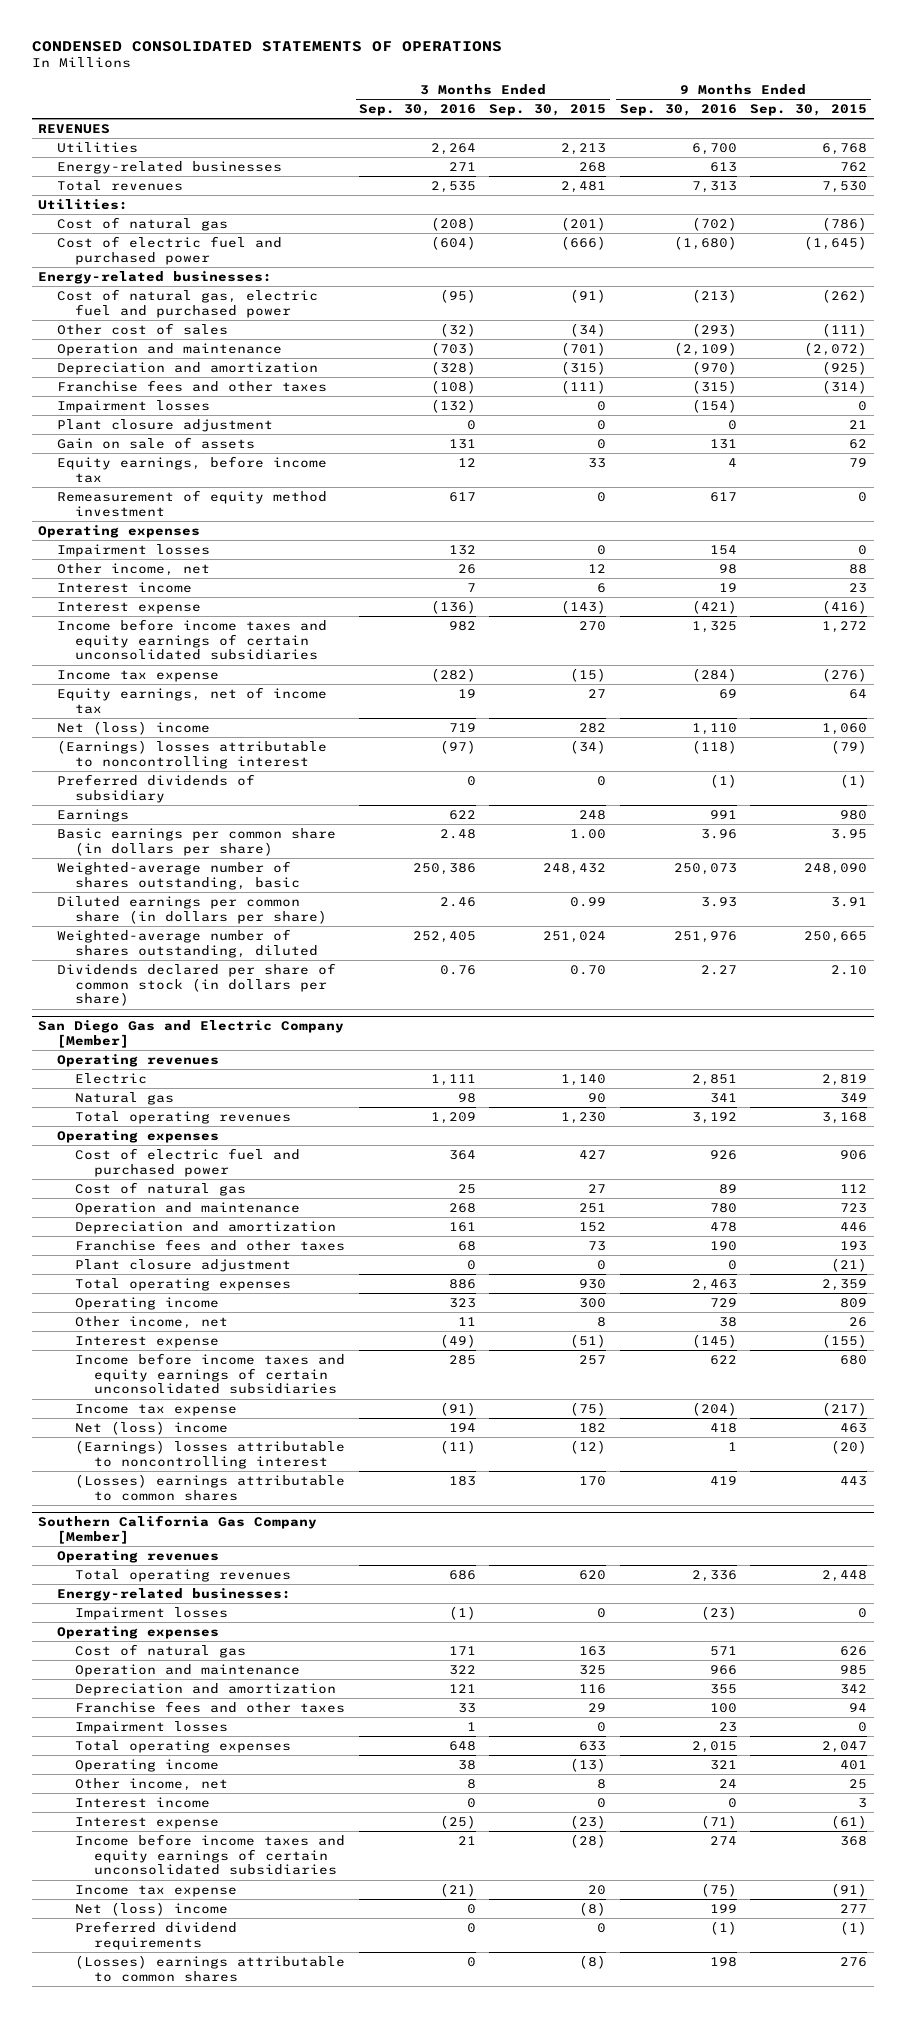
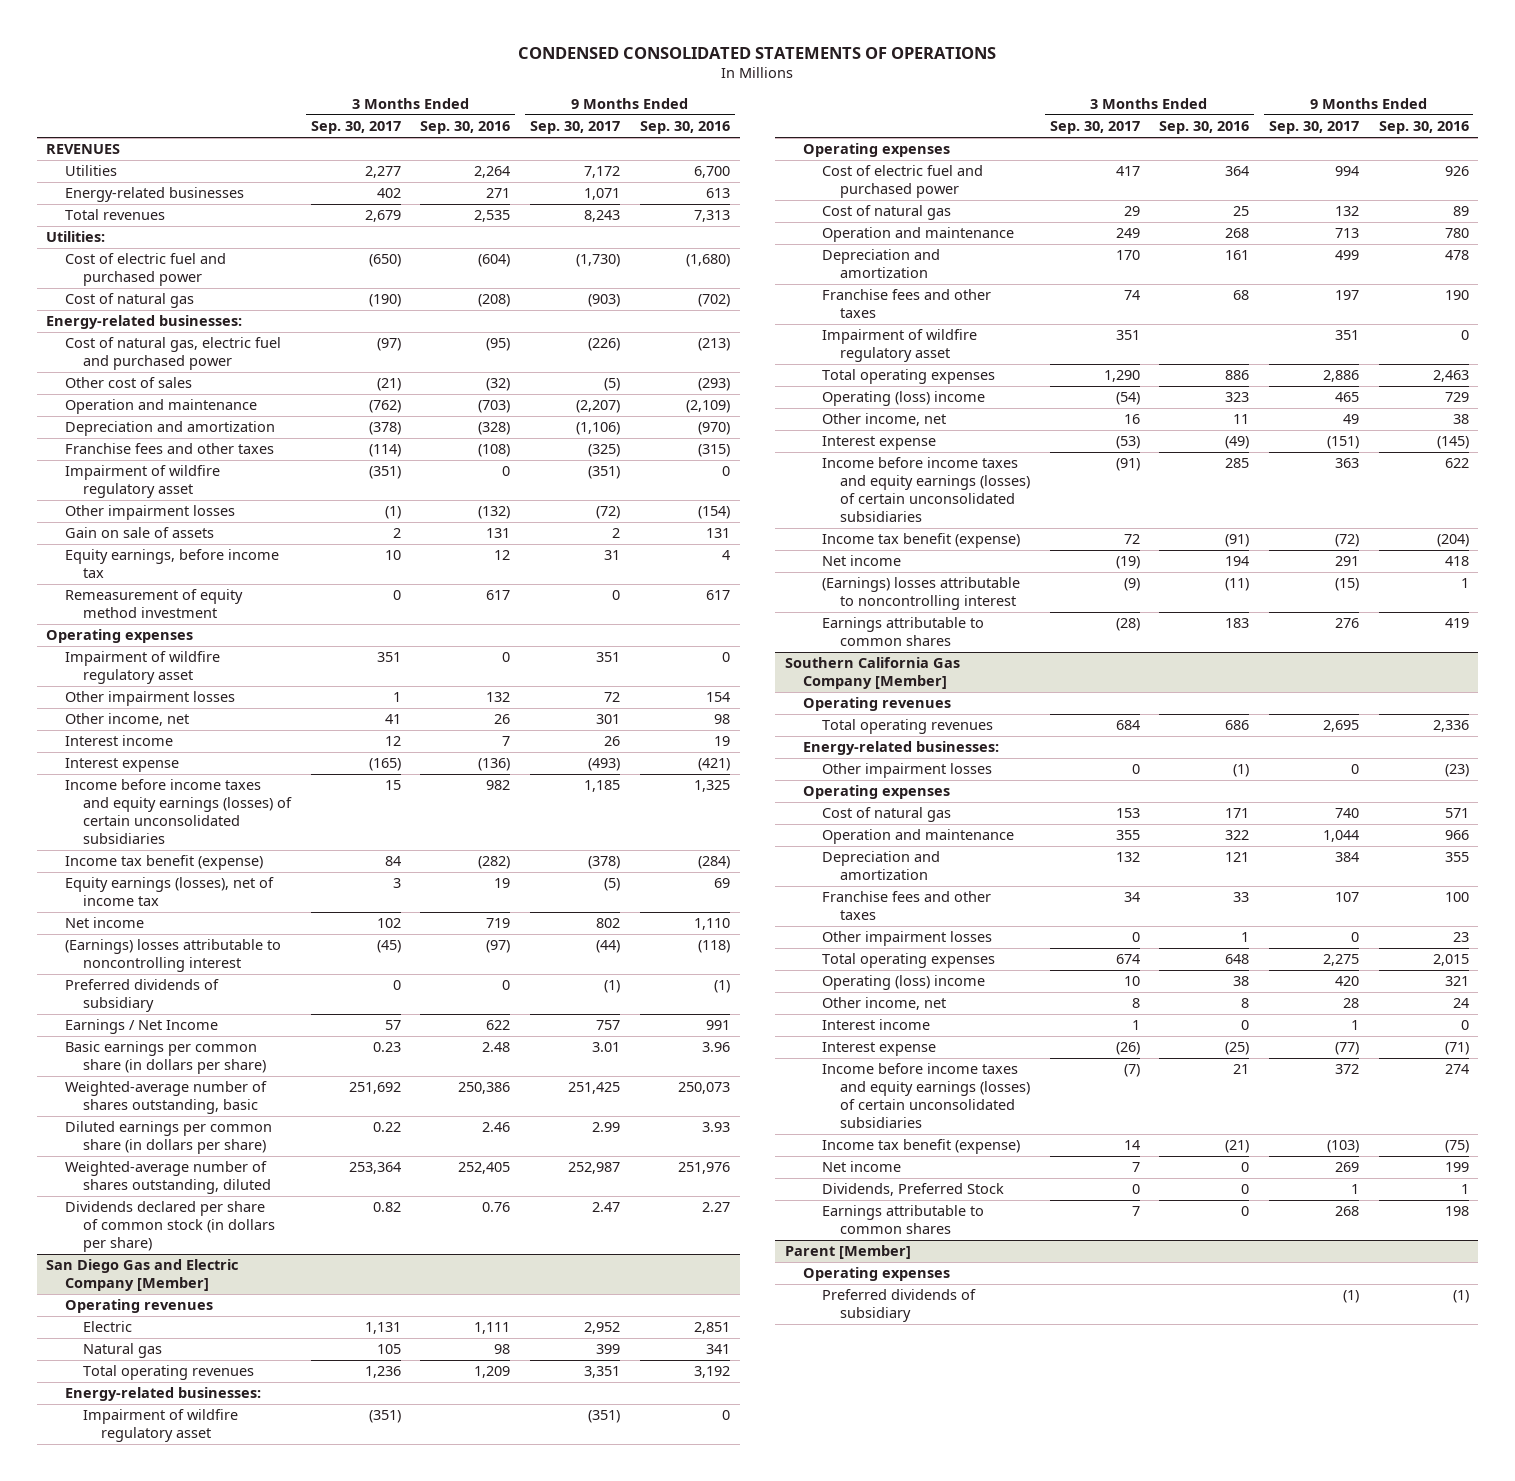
[489,104,607,117] Sep. 30, 2015 -> none
[750,104,868,117] Sep. 30, 2015 -> none
none -> [310,121,401,135] Sep. 30, 2017
none -> [530,121,621,135] Sep. 30, 2017
[56,216,228,231] Cost of natural gas -> [64,293,194,309] Cost of natural gas
[56,418,273,432] Plant closure adjustment -> none
none -> [64,465,220,499] Impairment of wildfire regulatory asset
[56,399,210,413] Impairment losses -> [64,505,235,521] Other impairment losses
none -> [64,651,220,685] Impairment of wildfire regulatory asset
[56,543,210,557] Impairment losses -> [64,691,235,707] Other impairment losses
[56,618,327,661] Income before income taxes and equity earnings of certain unconsolidated subsidiaries -> [64,779,292,844] Income before income taxes and equity earnings (losses) of certain unconsolidated subsidiaries
[56,669,219,682] Income tax expense -> [64,855,263,871] Income tax benefit (expense)
[56,686,327,714] Equity earnings, net of income tax -> [64,877,274,907] Equity earnings (losses), net of income tax
[56,720,210,735] Net (loss) income -> [64,917,144,929] Net income
[56,808,129,822] Earnings -> [64,1019,218,1035] Earnings / Net Income
none -> [64,1387,261,1402] Energy-related businesses:
none -> [82,1409,238,1443] Impairment of wildfire regulatory asset
[75,1258,292,1272] Plant closure adjustment -> none
none -> [821,329,977,363] Impairment of wildfire regulatory asset
[75,1296,220,1310] Operating income -> [821,391,985,407] Operating (loss) income
[75,1352,346,1395] Income before income taxes and equity earnings of certain unconsolidated subsidiaries -> [821,457,1030,522] Income before income taxes and equity earnings (losses) of certain unconsolidated subsidiaries
[75,1403,238,1416] Income tax expense -> [821,533,1020,549] Income tax benefit (expense)
[75,1420,229,1435] Net (loss) income -> [821,555,901,567] Net income
[75,1473,346,1501] (Losses) earnings attributable to common shares -> [821,617,984,647] Earnings attributable to common shares
[75,1606,229,1620] Impairment losses -> [821,763,992,779] Other impairment losses
[75,1720,229,1734] Impairment losses -> [821,931,992,947] Other impairment losses
[75,1758,220,1772] Operating income -> [821,975,985,991] Operating (loss) income
[75,1833,346,1876] Income before income taxes and equity earnings of certain unconsolidated subsidiaries -> [821,1063,1030,1128] Income before income taxes and equity earnings (losses) of certain unconsolidated subsidiaries
[75,1884,238,1897] Income tax expense -> [821,1139,1020,1155] Income tax benefit (expense)
[75,1901,229,1916] Net (loss) income -> [821,1161,901,1173] Net income
[75,1920,238,1950] Preferred dividend requirements -> [821,1183,1004,1197] Dividends, Preferred Stock
[709,1920,737,1935] (1) -> [1460,1184,1469,1195] 1
[75,1954,346,1982] (Losses) earnings attributable to common shares -> [821,1205,984,1235] Earnings attributable to common shares
none -> [785,1245,912,1260] Parent [Member]
none -> [803,1267,951,1282] Operating expenses
none -> [821,1289,976,1323] Preferred dividends of subsidiary

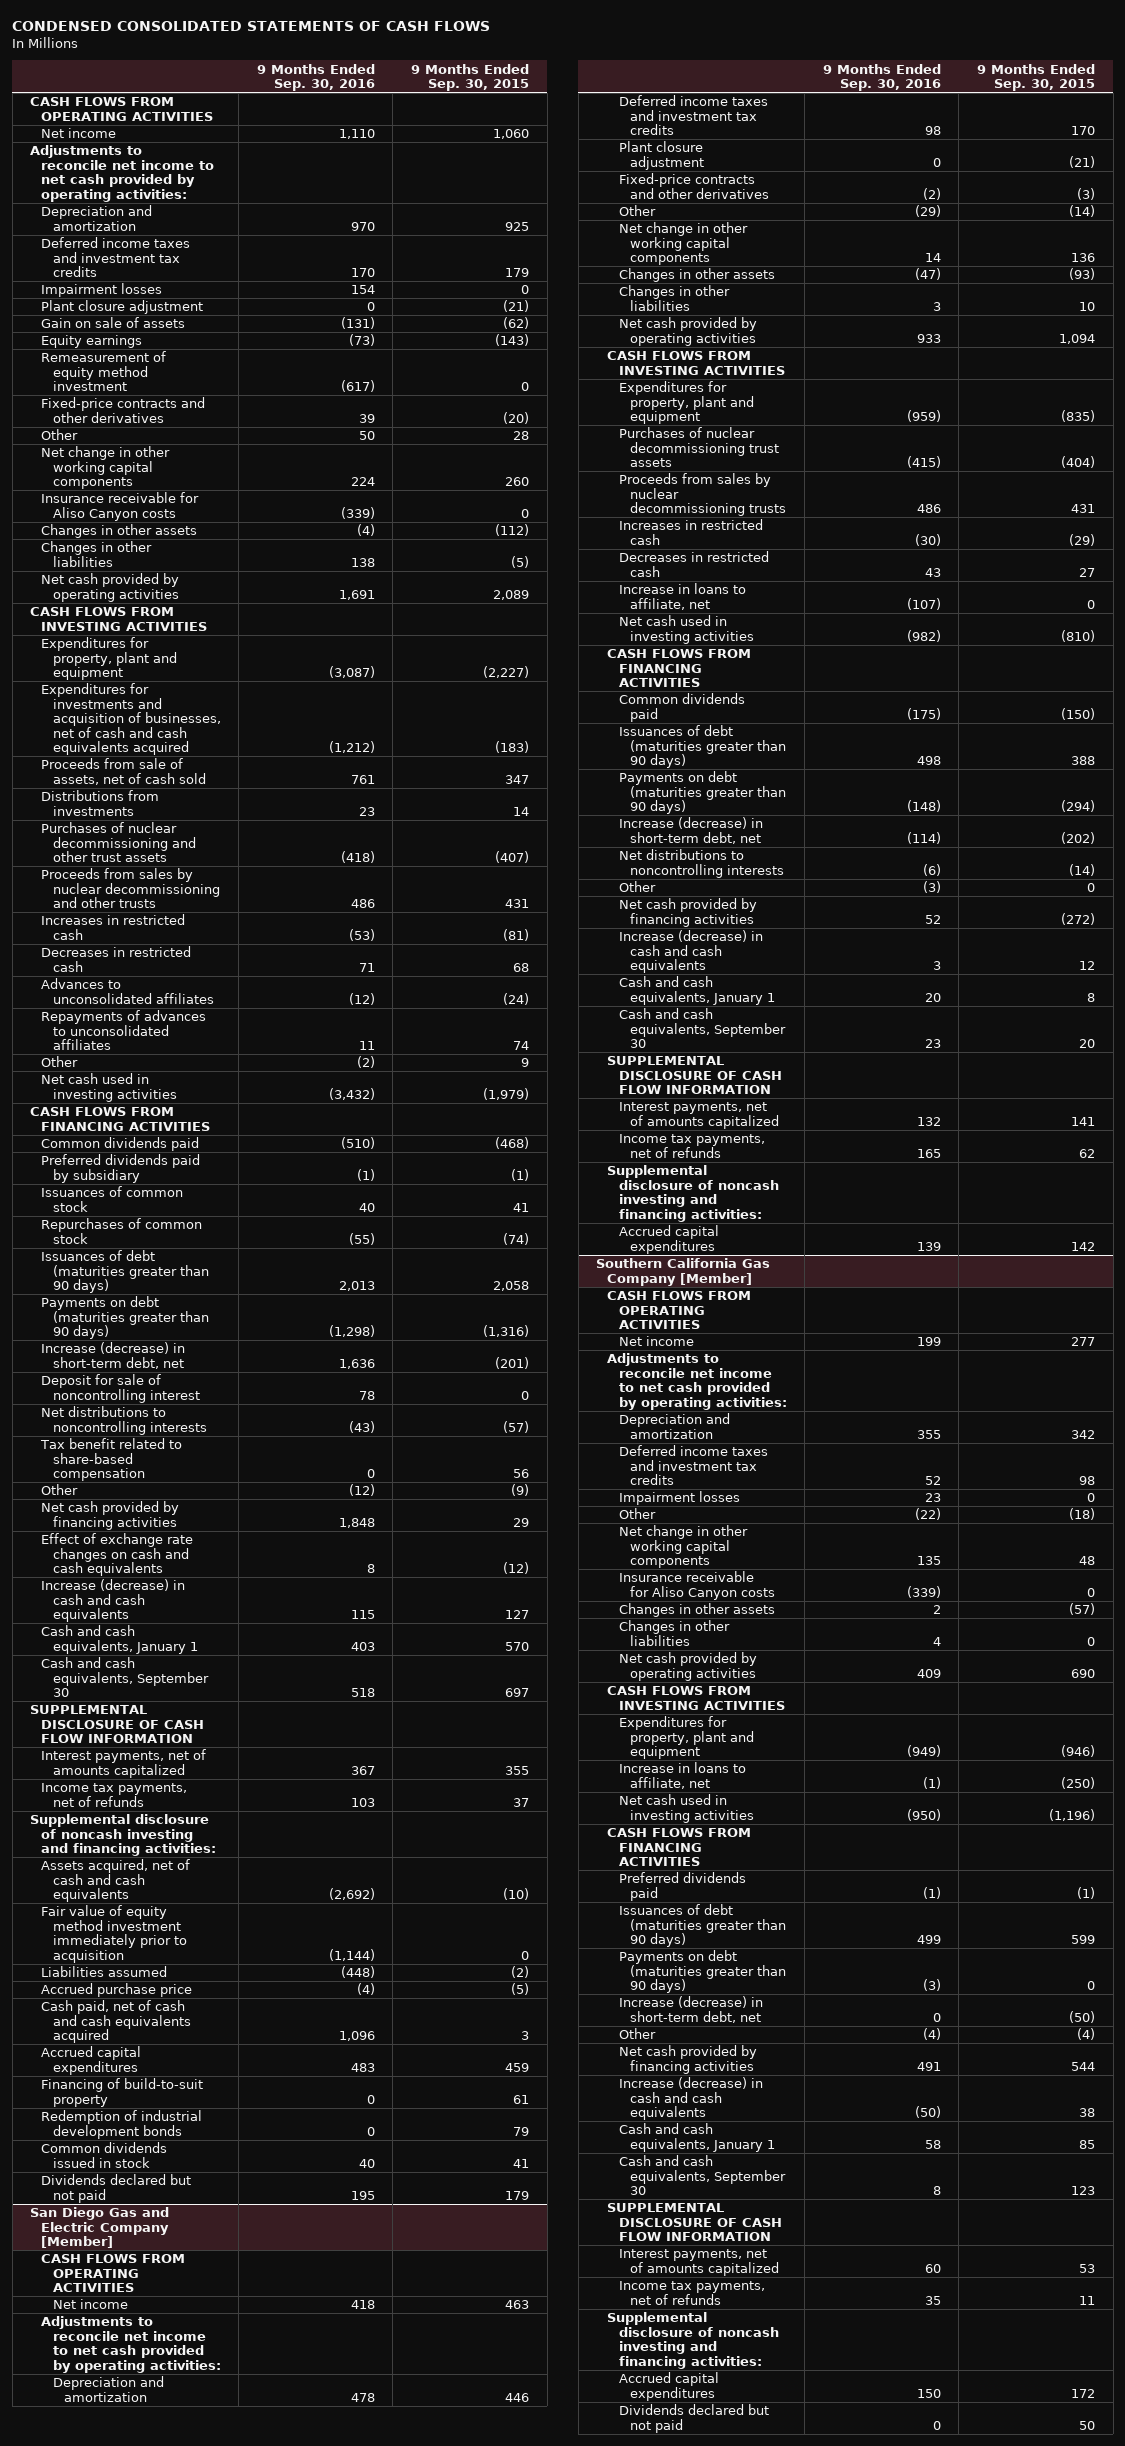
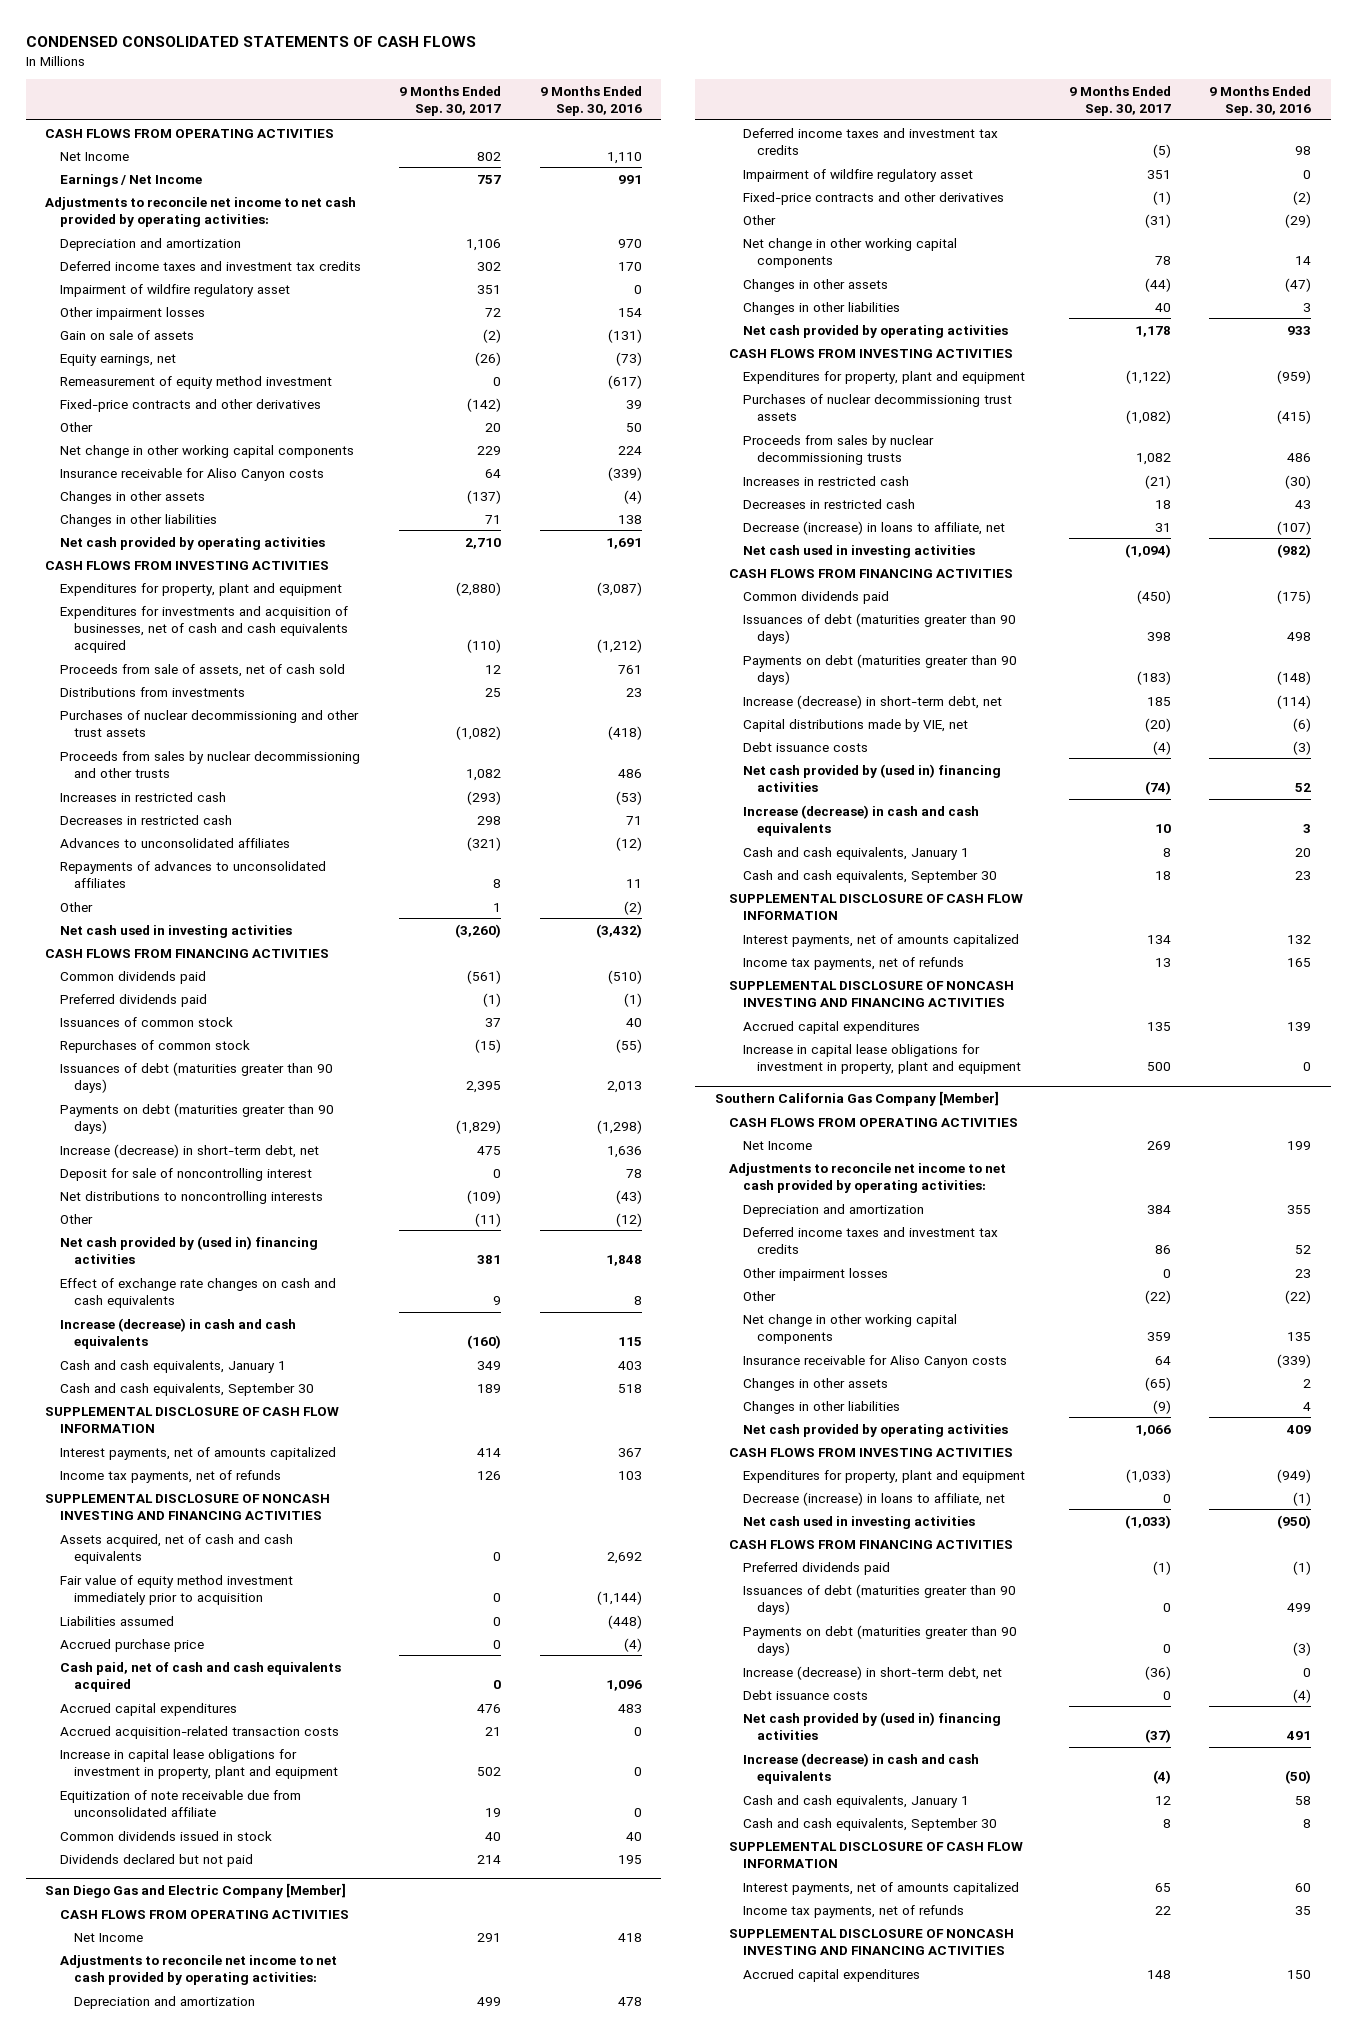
[411,63,530,92] 9 Months Ended Sep. 30, 2015 -> none
none -> [399,85,502,116] 9 Months Ended Sep. 30, 2017
[41,128,117,139] Net income -> [59,151,129,161] Net Income
none -> [59,173,202,187] Earnings / Net Income
[41,300,204,315] Plant closure adjustment -> none
none -> [59,283,290,297] Impairment of wildfire regulatory asset
[41,283,163,298] Impairment losses -> [59,306,205,320] Other impairment losses
[41,335,143,349] Equity earnings -> [59,353,176,366] Equity earnings, net
[41,1154,201,1183] Preferred dividends paid by subsidiary -> [59,993,207,1007] Preferred dividends paid
[40,1438,183,1482] Tax benefit related to share-based compensation -> none
[41,1501,180,1530] Net cash provided by financing activities -> [59,1235,318,1264] Net cash provided by (used in) financing activities
[30,1814,217,1857] Supplemental disclosure of noncash investing and financing activities: -> [45,1493,331,1520] SUPPLEMENTAL DISCLOSURE OF NONCASH INVESTING AND FINANCING ACTIVITIES
[328,1888,375,1901] (2,692) -> [607,1551,643,1564] 2,692
[41,2078,204,2107] Financing of build-to-suit property -> none
[41,2110,203,2139] Redemption of industrial development bonds -> none
none -> [59,1725,339,1739] Accrued acquisition-related transaction costs
none -> [59,1748,339,1779] Increase in capital lease obligations for investment in property, plant and equipment
none -> [59,1789,301,1817] Equitization of note receivable due from unconsolidated affiliate
[52,2299,128,2310] Net income -> [74,1932,144,1942] Net Income
[618,141,704,170] Plant closure adjustment -> none
none -> [743,168,974,182] Impairment of wildfire regulatory asset
[618,583,746,610] Increase in loans to affiliate, net -> [743,520,1006,535] Decrease (increase) in loans to affiliate, net
[618,881,656,893] Other -> none
[618,849,784,878] Net distributions to noncontrolling interests -> [743,718,969,732] Capital distributions made by VIE, net
none -> [743,741,869,752] Debt issuance costs
[618,898,757,927] Net cash provided by financing activities -> [743,763,1002,792] Net cash provided by (used in) financing activities
[607,1165,779,1222] Supplemental disclosure of noncash investing and financing activities: -> [728,980,1014,1007] SUPPLEMENTAL DISCLOSURE OF NONCASH INVESTING AND FINANCING ACTIVITIES
none -> [743,1043,1022,1074] Increase in capital lease obligations for investment in property, plant and equipment
[618,1336,694,1347] Net income -> [743,1140,813,1150] Net Income
[618,1491,740,1506] Impairment losses -> [743,1267,889,1281] Other impairment losses
[618,1762,746,1789] Increase in loans to affiliate, net -> [743,1491,1006,1506] Decrease (increase) in loans to affiliate, net
[618,2028,656,2040] Other -> none
none -> [743,1689,869,1700] Debt issuance costs
[618,2045,757,2074] Net cash provided by financing activities -> [743,1711,1002,1740] Net cash provided by (used in) financing activities
[607,2312,779,2369] Supplemental disclosure of noncash investing and financing activities: -> [728,1928,1014,1955] SUPPLEMENTAL DISCLOSURE OF NONCASH INVESTING AND FINANCING ACTIVITIES
[618,2404,769,2433] Dividends declared but not paid -> none

